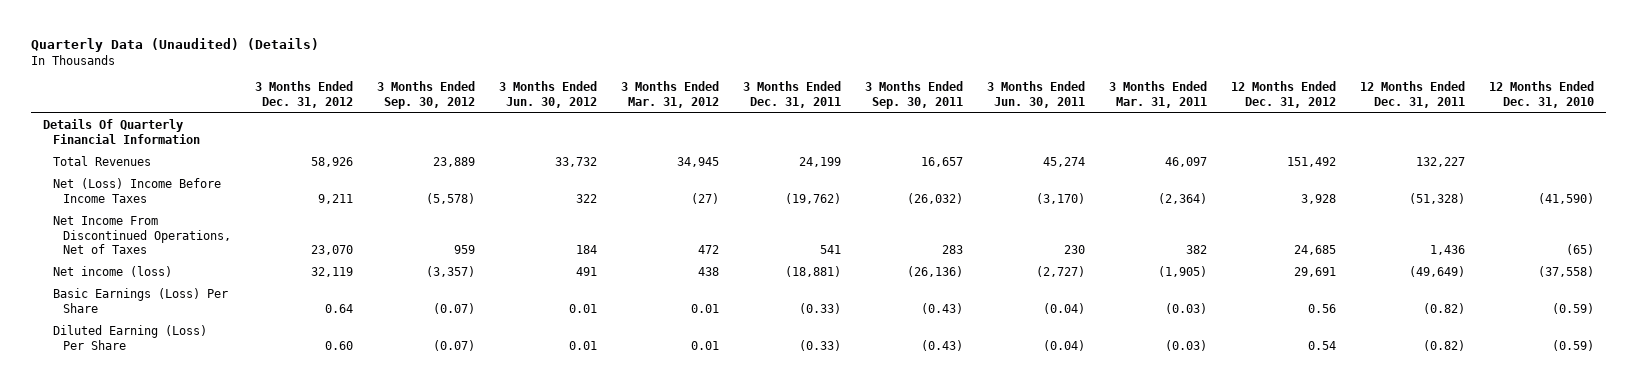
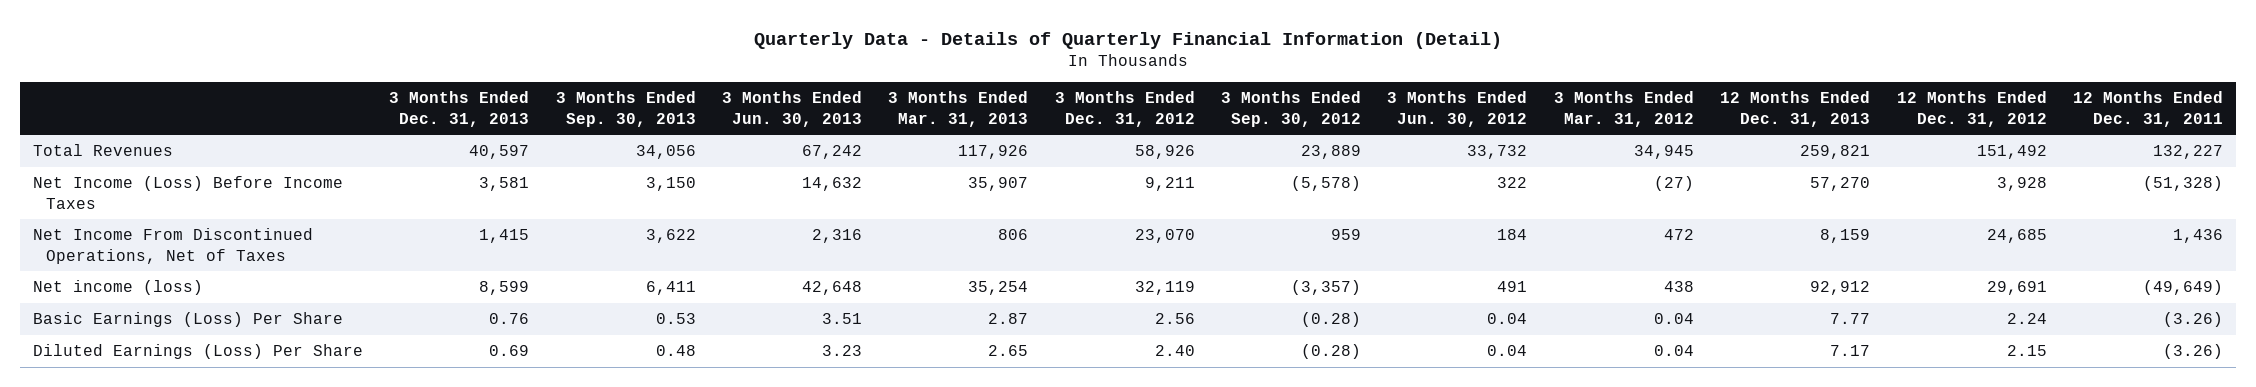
[31,38,320,53] Quarterly Data (Unaudited) (Details) -> [753,31,1502,49] Quarterly Data - Details of Quarterly Financial Information (Detail)
[742,81,841,108] 3 Months Ended Dec. 31, 2011 -> none
[865,81,964,109] 3 Months Ended Sep. 30, 2011 -> none
[987,81,1086,108] 3 Months Ended Jun. 30, 2011 -> none
[1109,81,1208,108] 3 Months Ended Mar. 31, 2011 -> none
[1489,81,1595,108] 12 Months Ended Dec. 31, 2010 -> none
none -> [389,91,530,127] 3 Months Ended Dec. 31, 2013
none -> [555,91,696,127] 3 Months Ended Sep. 30, 2013
none -> [721,91,862,127] 3 Months Ended Jun. 30, 2013
none -> [888,91,1029,127] 3 Months Ended Mar. 31, 2013
none -> [1720,91,1871,127] 12 Months Ended Dec. 31, 2013
[43,119,200,144] Details Of Quarterly Financial Information -> none
[52,178,221,203] Net (Loss) Income Before Income Taxes -> [32,176,343,209] Net Income (Loss) Before Income Taxes
[324,303,353,313] 0.64 -> [1154,313,1195,325] 2.56
[432,302,475,314] (0.07) -> [1301,312,1362,328] (0.28)
[568,303,597,313] 0.01 -> [1487,313,1528,325] 0.04
[690,303,719,313] 0.01 -> [1653,313,1694,325] 0.04
[1308,303,1337,313] 0.56 -> [2006,313,2047,325] 2.24
[1423,302,1466,314] (0.82) -> [2162,312,2223,328] (3.26)
[52,325,207,350] Diluted Earning (Loss) Per Share -> [32,344,363,360] Diluted Earnings (Loss) Per Share
[324,340,353,350] 0.60 -> [1154,345,1195,357] 2.40
[432,339,475,351] (0.07) -> [1301,344,1362,360] (0.28)
[568,340,597,350] 0.01 -> [1487,345,1528,357] 0.04
[690,340,719,350] 0.01 -> [1653,345,1694,357] 0.04
[1308,340,1337,350] 0.54 -> [2006,345,2047,357] 2.15
[1423,339,1466,351] (0.82) -> [2162,344,2223,360] (3.26)

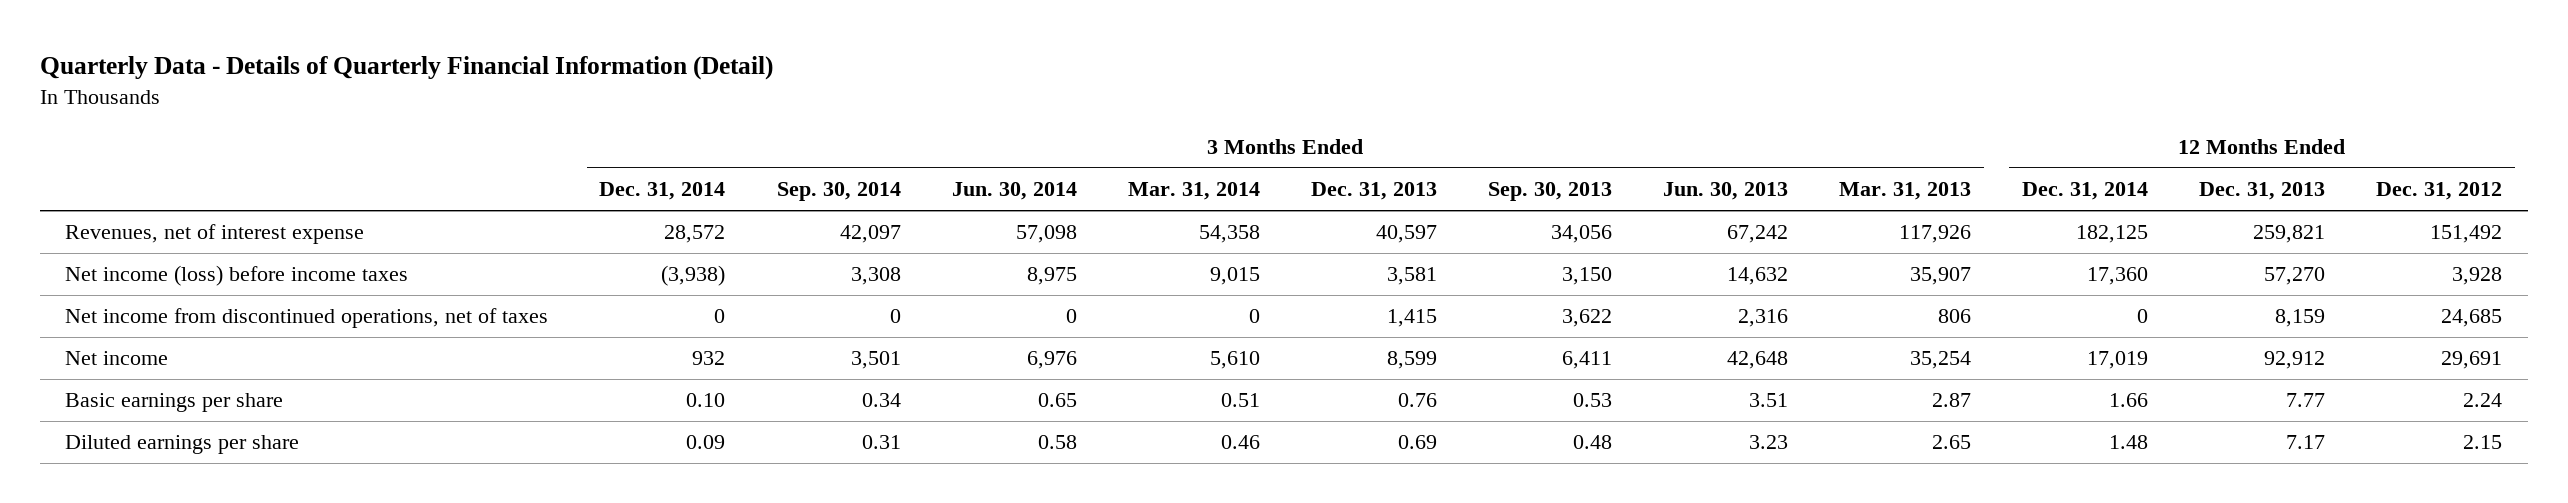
[1054,91,1195,127] 3 Months Ended Dec. 31, 2012 -> none
[1221,91,1362,127] 3 Months Ended Sep. 30, 2012 -> none
[1387,91,1528,127] 3 Months Ended Jun. 30, 2012 -> none
[1553,91,1694,127] 3 Months Ended Mar. 31, 2012 -> none
[2072,91,2223,127] 12 Months Ended Dec. 31, 2011 -> none
none -> [599,182,726,201] Dec. 31, 2014
none -> [776,182,901,202] Sep. 30, 2014
none -> [951,182,1077,201] Jun. 30, 2014
none -> [1127,182,1260,201] Mar. 31, 2014
none -> [2022,182,2149,201] Dec. 31, 2014
[32,144,173,157] Total Revenues -> [65,224,365,245] Revenues, net of interest expense
[32,176,343,209] Net Income (Loss) Before Income Taxes -> [65,265,409,287] Net income (loss) before income taxes
[32,228,313,264] Net Income From Discontinued Operations, Net of Taxes -> [65,308,549,329] Net income from discontinued operations, net of taxes
[32,280,203,296] Net income (loss) -> [65,351,169,366] Net income
[32,312,343,328] Basic Earnings (Loss) Per Share -> [65,393,284,413] Basic earnings per share
[32,344,363,360] Diluted Earnings (Loss) Per Share -> [65,435,300,455] Diluted earnings per share

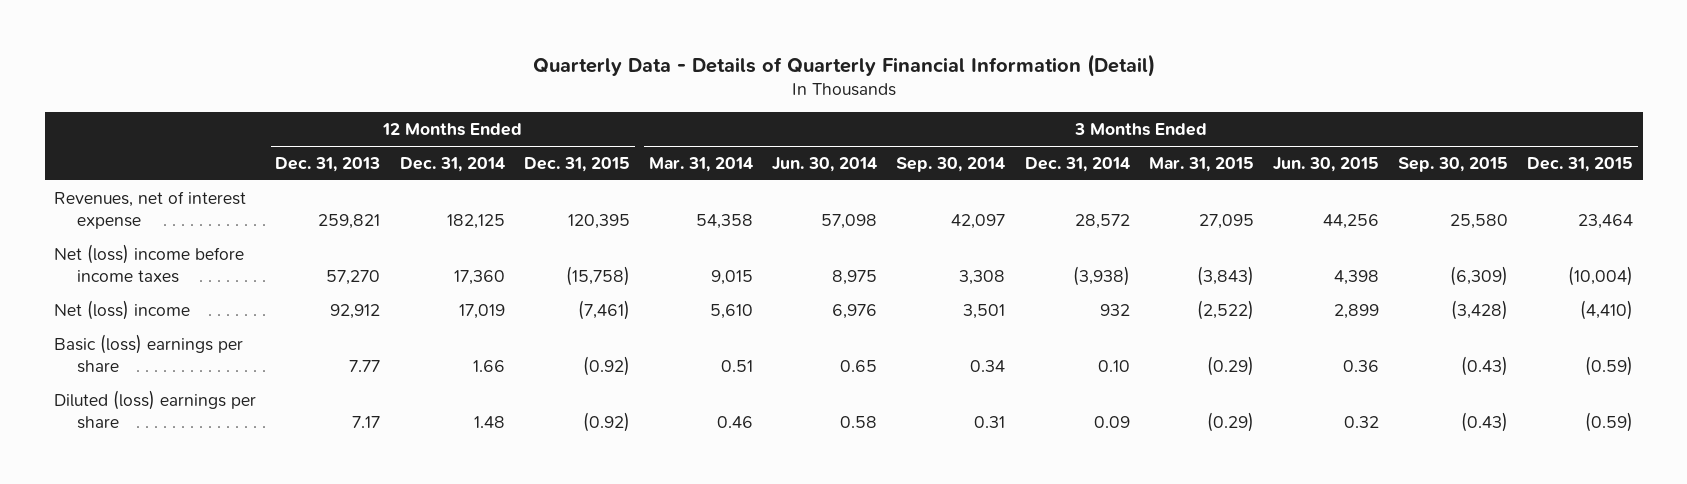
[1310,182,1437,201] Dec. 31, 2013 -> none
[1487,182,1612,202] Sep. 30, 2013 -> none
[1662,182,1788,201] Jun. 30, 2013 -> none
[1838,182,1971,201] Mar. 31, 2013 -> none
[2376,182,2503,201] Dec. 31, 2012 -> none
none -> [523,156,630,172] Dec. 31, 2015
none -> [1148,156,1254,172] Mar. 31, 2015
none -> [1272,156,1379,172] Jun. 30, 2015
none -> [1398,156,1509,172] Sep. 30, 2015
none -> [1527,156,1634,172] Dec. 31, 2015
[65,308,549,329] Net income from discontinued operations, net of taxes -> none
[65,265,409,287] Net income (loss) before income taxes -> [54,243,245,284] Net (loss) income before income taxes
[65,351,169,366] Net income -> [54,299,191,320] Net (loss) income
[65,393,284,413] Basic earnings per share -> [54,333,244,374] Basic (loss) earnings per share
[65,435,300,455] Diluted earnings per share -> [54,389,257,430] Diluted (loss) earnings per share

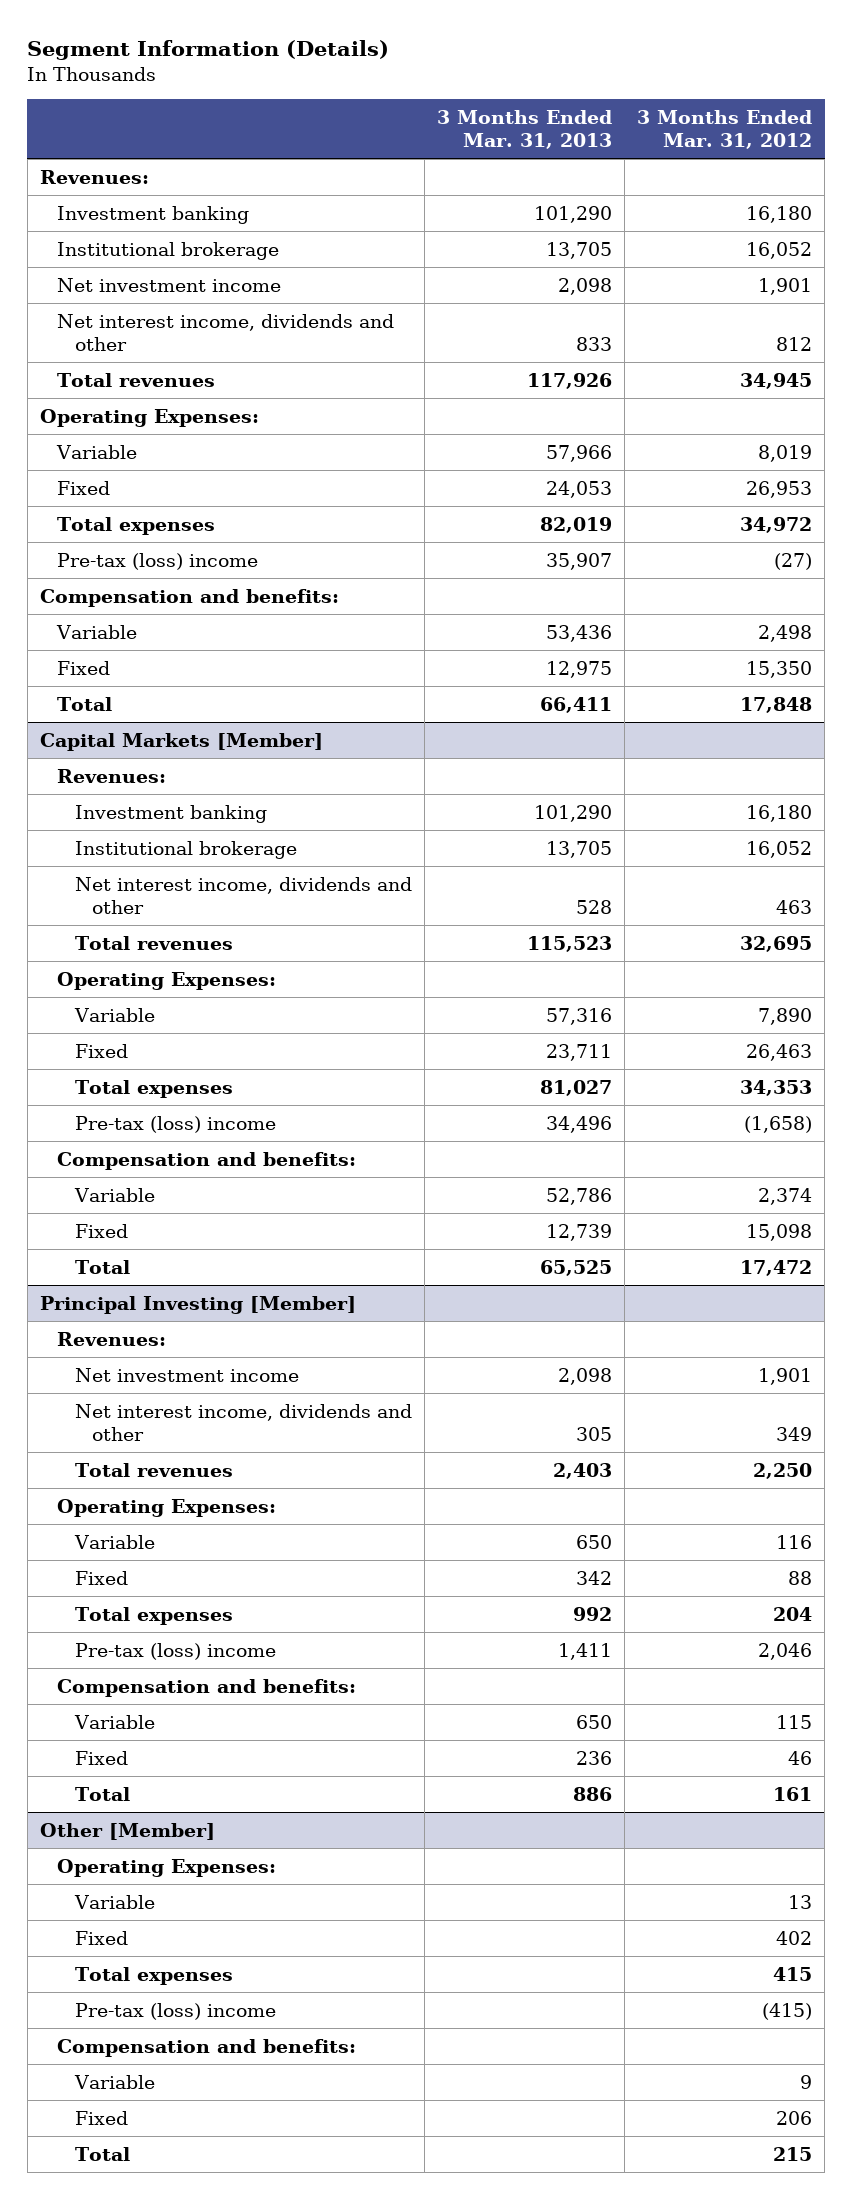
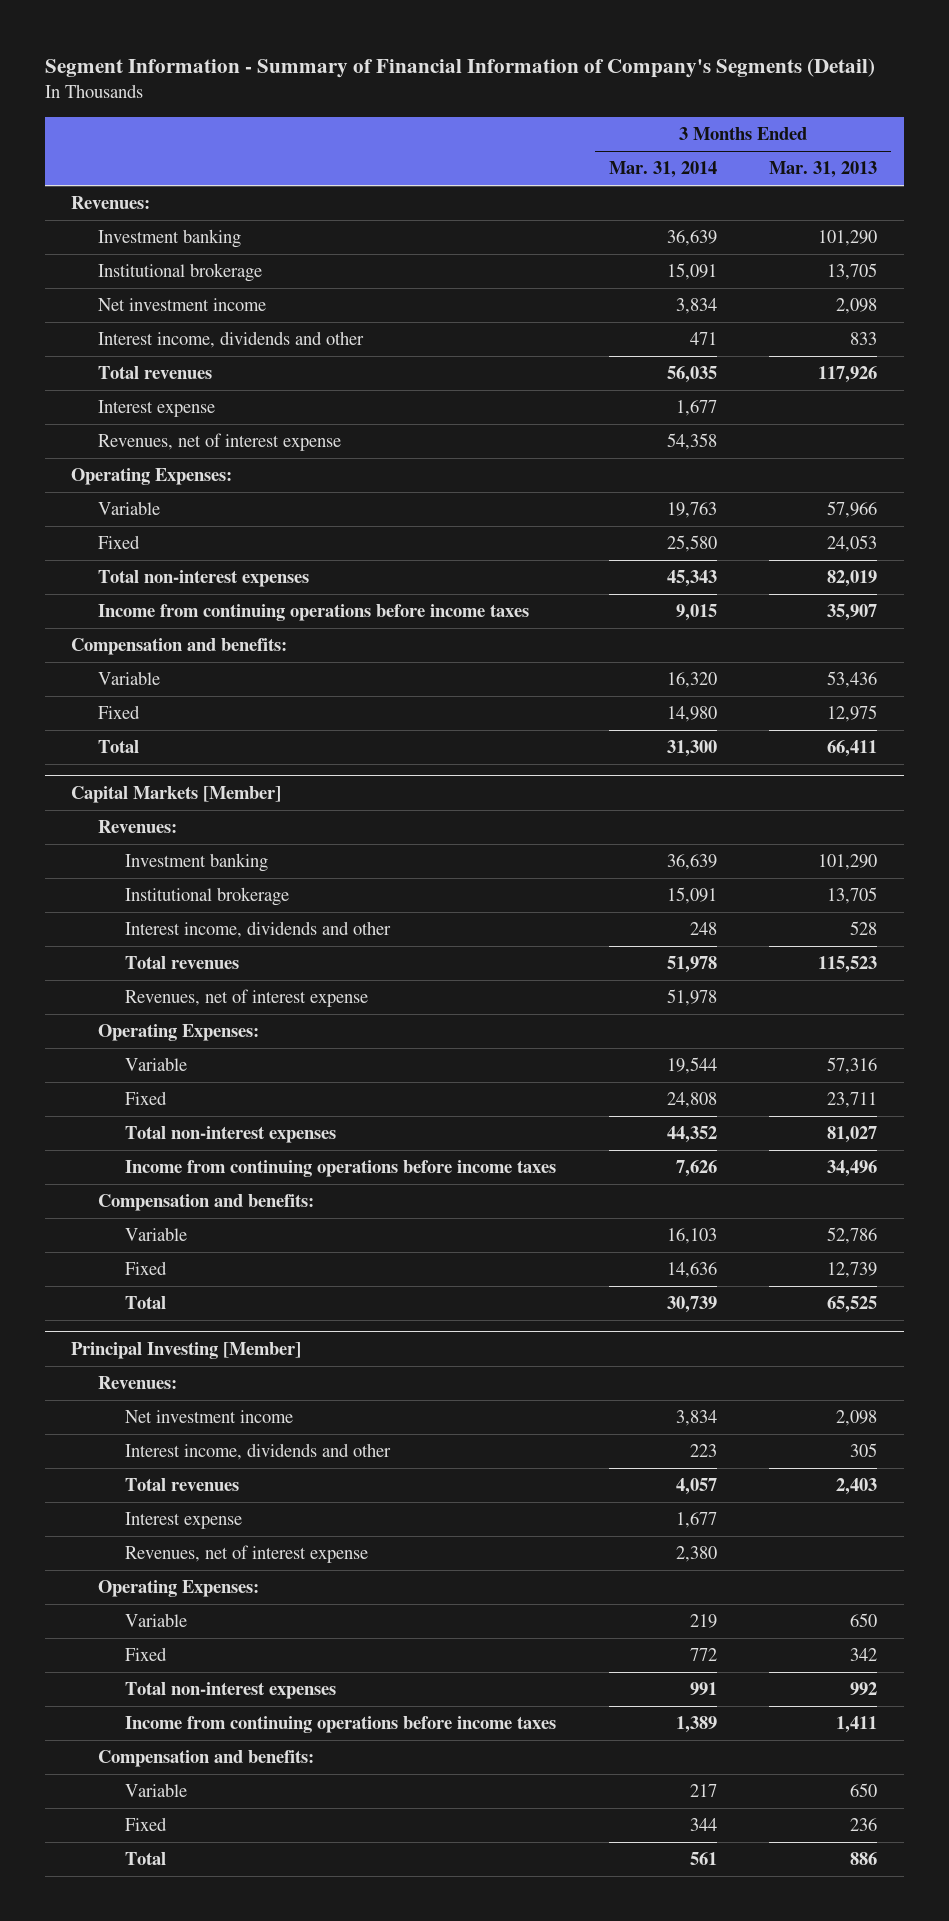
[27,39,390,60] Segment Information (Details) -> [44,58,875,79] Segment Information - Summary of Financial Information of Company's Segments (Detail)
[637,109,813,150] 3 Months Ended Mar. 31, 2012 -> none
none -> [608,161,717,179] Mar. 31, 2014
[57,313,395,352] Net interest income, dividends and other -> [97,331,364,349] Interest income, dividends and other
none -> [97,400,215,418] Interest expense
none -> [97,433,341,452] Revenues, net of interest expense
[57,516,216,535] Total expenses -> [97,570,309,588] Total non-interest expenses
[57,552,259,570] Pre-tax (loss) income -> [97,604,529,622] Income from continuing operations before income taxes
[74,876,412,915] Net interest income, dividends and other -> [124,921,391,939] Interest income, dividends and other
none -> [124,989,368,1008] Revenues, net of interest expense
[74,1079,233,1098] Total expenses -> [124,1126,336,1144] Total non-interest expenses
[74,1115,276,1133] Pre-tax (loss) income -> [124,1160,556,1178] Income from continuing operations before income taxes
[74,1403,412,1442] Net interest income, dividends and other -> [124,1443,391,1461] Interest income, dividends and other
none -> [124,1512,242,1530] Interest expense
none -> [124,1545,368,1564] Revenues, net of interest expense
[74,1606,233,1625] Total expenses -> [124,1682,336,1700] Total non-interest expenses
[74,1642,276,1660] Pre-tax (loss) income -> [124,1716,556,1734] Income from continuing operations before income taxes
[39,1822,215,1840] Other [Member] -> none
[57,1858,277,1877] Operating Expenses: -> none
[73,1894,155,1909] Variable -> none
[74,1930,128,1945] Fixed -> none
[74,1966,233,1985] Total expenses -> none
[74,2002,276,2020] Pre-tax (loss) income -> none
[57,2038,357,2057] Compensation and benefits: -> none
[73,2074,155,2089] Variable -> none
[74,2110,128,2125] Fixed -> none
[74,2146,130,2161] Total -> none

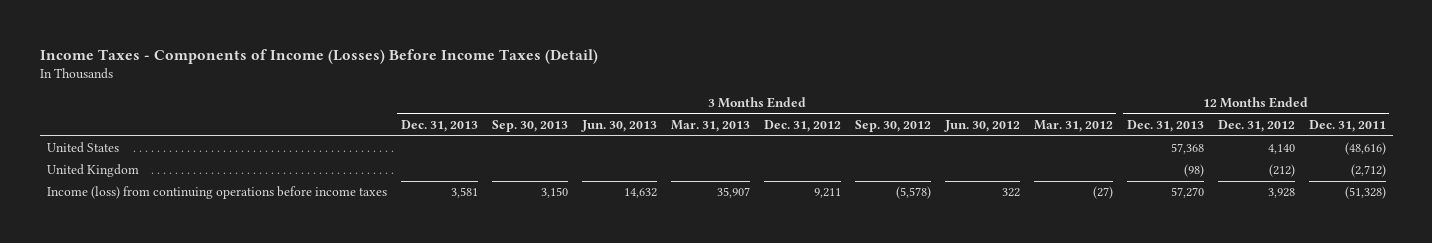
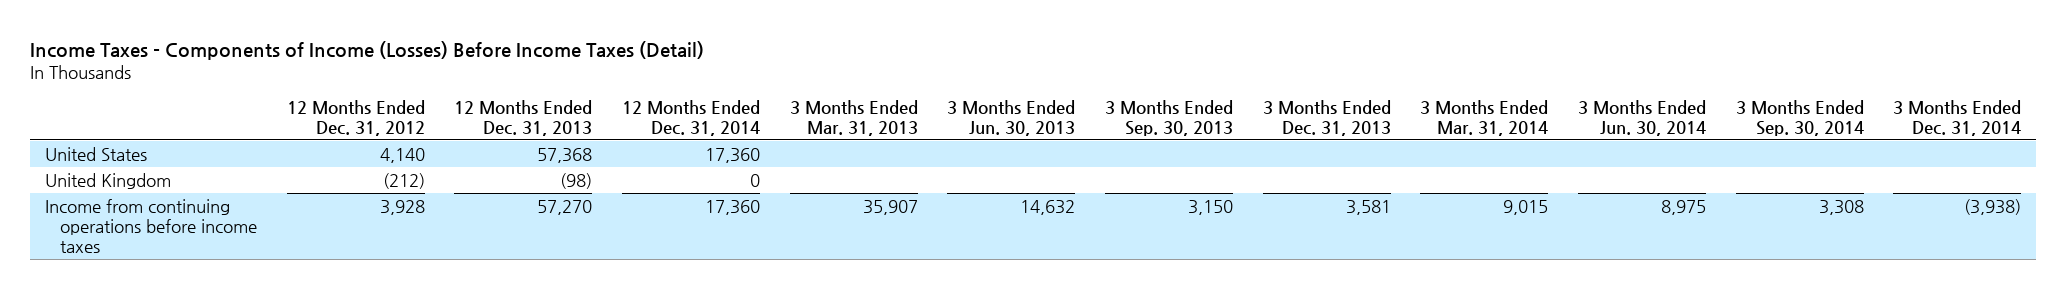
[763,119,841,132] Dec. 31, 2012 -> none
[854,119,931,132] Sep. 30, 2012 -> none
[943,119,1020,132] Jun. 30, 2012 -> none
[1033,119,1113,132] Mar. 31, 2012 -> none
[1308,119,1386,132] Dec. 31, 2011 -> none
none -> [621,99,760,136] 12 Months Ended Dec. 31, 2014
none -> [1420,99,1549,136] 3 Months Ended Mar. 31, 2014
none -> [1577,99,1706,136] 3 Months Ended Jun. 30, 2014
none -> [1735,99,1864,136] 3 Months Ended Sep. 30, 2014
none -> [1893,99,2022,136] 3 Months Ended Dec. 31, 2014
[46,186,387,200] Income (loss) from continuing operations before income taxes -> [44,198,257,253] Income from continuing operations before income taxes

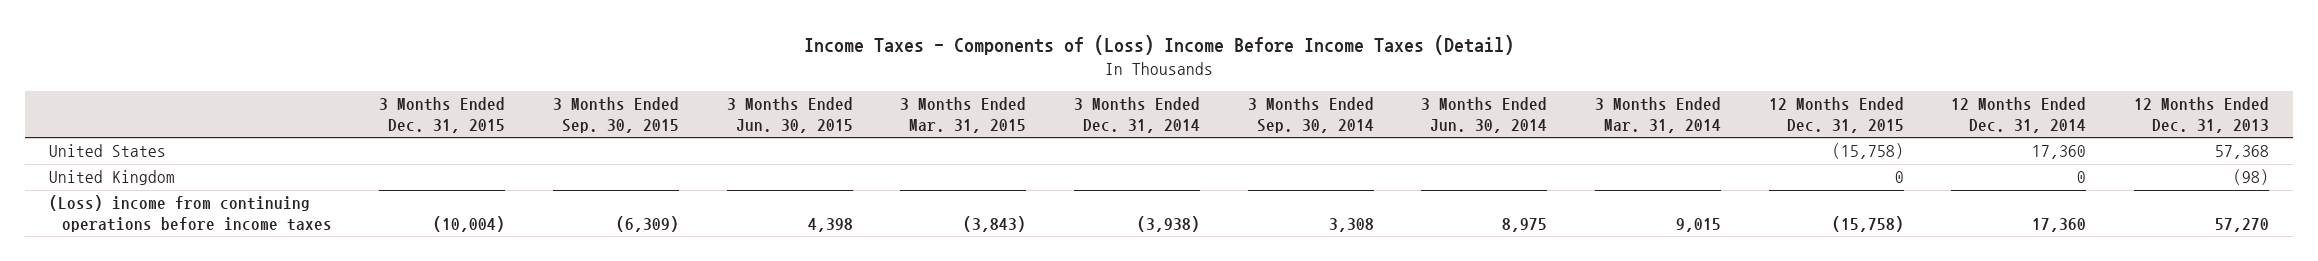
[30,40,705,60] Income Taxes - Components of Income (Losses) Before Income Taxes (Detail) -> [804,35,1515,56] Income Taxes - Components of (Loss) Income Before Income Taxes (Detail)
[286,99,425,136] 12 Months Ended Dec. 31, 2012 -> none
[789,99,918,136] 3 Months Ended Mar. 31, 2013 -> none
[947,99,1076,136] 3 Months Ended Jun. 30, 2013 -> none
[1104,99,1233,136] 3 Months Ended Sep. 30, 2013 -> none
[1262,99,1391,136] 3 Months Ended Dec. 31, 2013 -> none
none -> [379,97,506,133] 3 Months Ended Dec. 31, 2015
none -> [553,97,680,133] 3 Months Ended Sep. 30, 2015
none -> [726,97,853,133] 3 Months Ended Jun. 30, 2015
none -> [900,97,1027,133] 3 Months Ended Mar. 31, 2015
none -> [1768,97,1904,133] 12 Months Ended Dec. 31, 2015
[44,198,257,253] Income from continuing operations before income taxes -> [49,195,332,232] (Loss) income from continuing operations before income taxes

